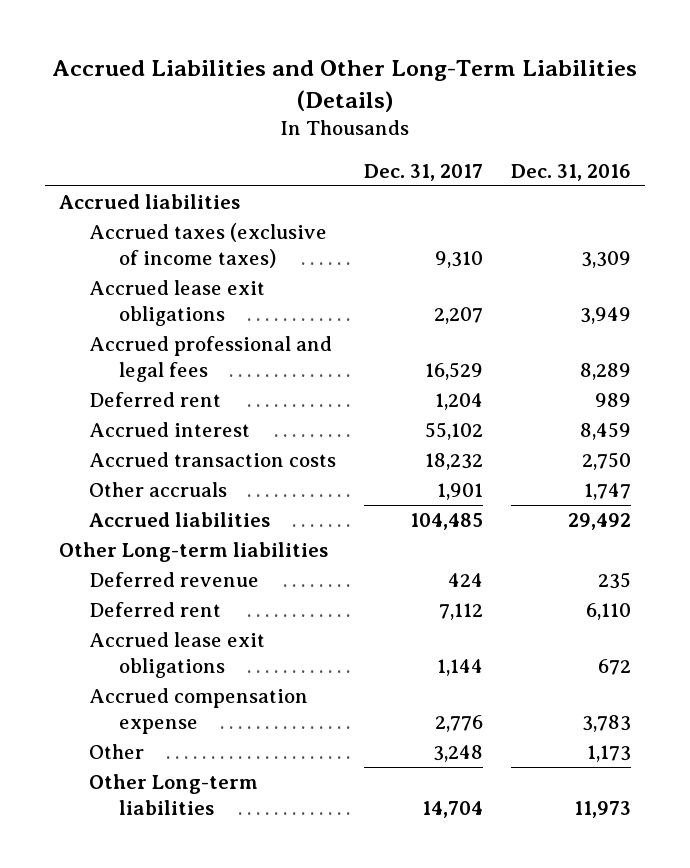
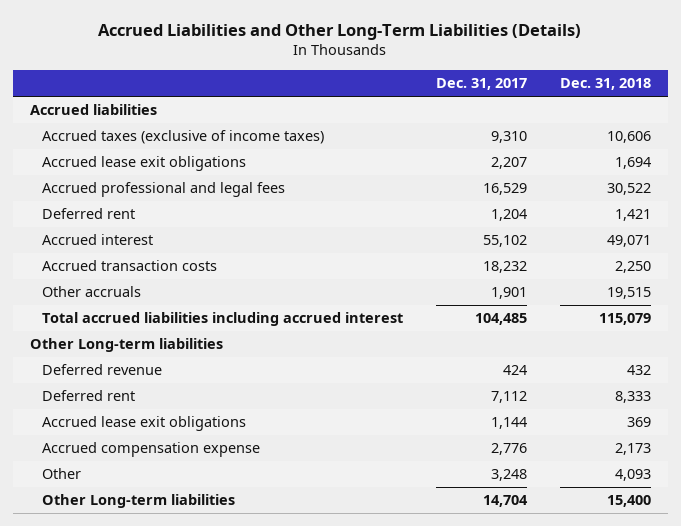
[511,163,632,181] Dec. 31, 2016 -> none
none -> [560,78,652,91] Dec. 31, 2018
[88,512,270,528] Accrued liabilities -> [42,312,404,327] Total accrued liabilities including accrued interest

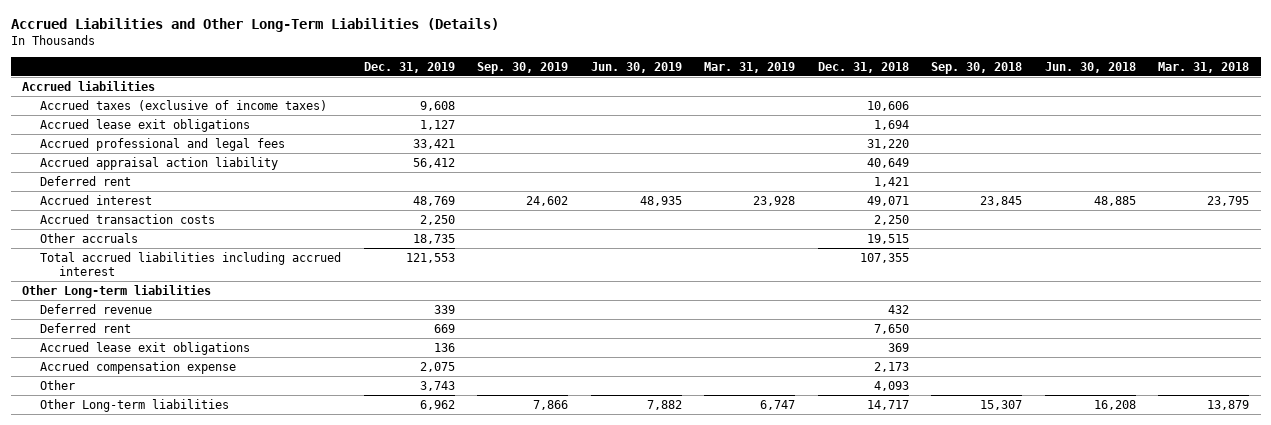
[436,78,528,91] Dec. 31, 2017 -> none
none -> [363,61,455,73] Dec. 31, 2019
none -> [477,61,569,74] Sep. 30, 2019
none -> [590,61,682,73] Jun. 30, 2019
none -> [704,61,796,73] Mar. 31, 2019
none -> [931,61,1023,74] Sep. 30, 2018
none -> [1044,61,1136,73] Jun. 30, 2018
none -> [1158,61,1250,73] Mar. 31, 2018
[607,183,652,196] 30,522 -> [866,138,909,149] 31,220
none -> [40,156,279,170] Accrued appraisal action liability
[599,313,652,326] 115,079 -> [859,252,909,263] 107,355
[615,391,652,404] 8,333 -> [873,323,909,334] 7,650
[607,495,652,508] 15,400 -> [866,399,909,410] 14,717

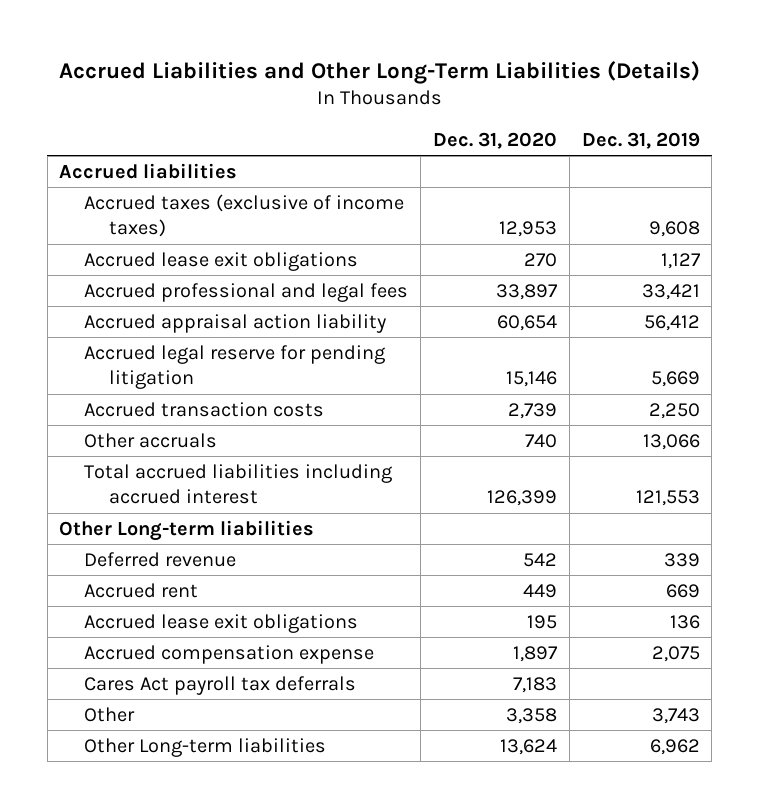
[477,61,569,74] Sep. 30, 2019 -> none
[590,61,682,73] Jun. 30, 2019 -> none
[704,61,796,73] Mar. 31, 2019 -> none
[817,61,909,73] Dec. 31, 2018 -> none
[931,61,1023,74] Sep. 30, 2018 -> none
[1044,61,1136,73] Jun. 30, 2018 -> none
[1158,61,1250,73] Mar. 31, 2018 -> none
none -> [432,131,557,149] Dec. 31, 2020
[40,175,132,186] Deferred rent -> none
[40,194,153,205] Accrued interest -> none
none -> [84,344,386,390] Accrued legal reserve for pending litigation
[412,233,455,244] 18,735 -> [642,433,700,450] 13,066
[40,322,132,333] Deferred rent -> [84,582,199,598] Accrued rent
none -> [84,675,357,695] Cares Act payroll tax deferrals

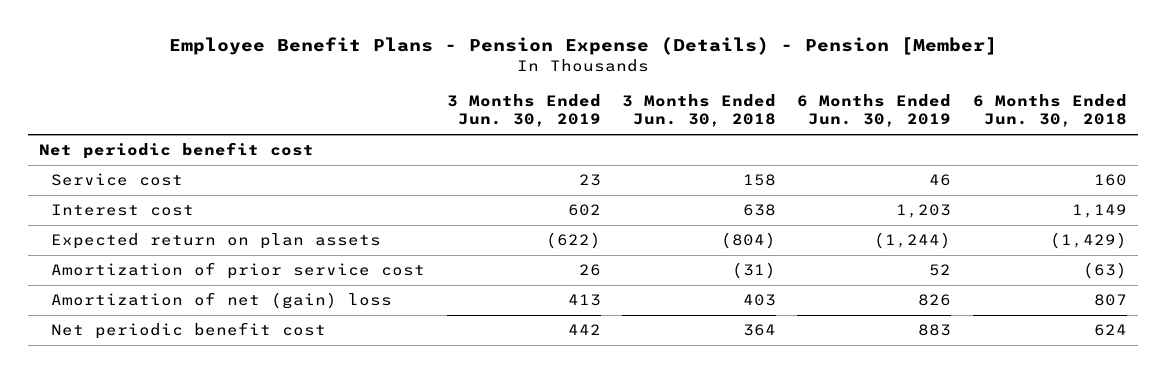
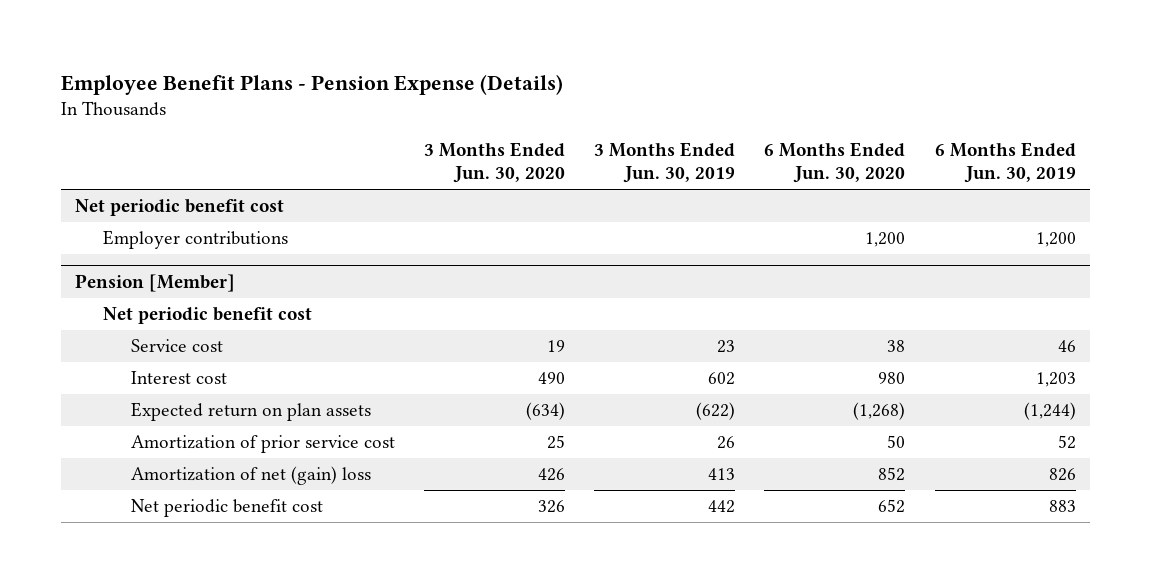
[168,36,997,55] Employee Benefit Plans - Pension Expense (Details) - Pension [Member] -> [60,73,563,95] Employee Benefit Plans - Pension Expense (Details)
[621,93,776,128] 3 Months Ended Jun. 30, 2018 -> none
[972,93,1127,128] 6 Months Ended Jun. 30, 2018 -> none
none -> [423,141,565,184] 3 Months Ended Jun. 30, 2020
none -> [764,141,906,184] 6 Months Ended Jun. 30, 2020
none -> [102,230,288,250] Employer contributions
none -> [75,273,236,292] Pension [Member]
none -> [102,307,312,325] Net periodic benefit cost

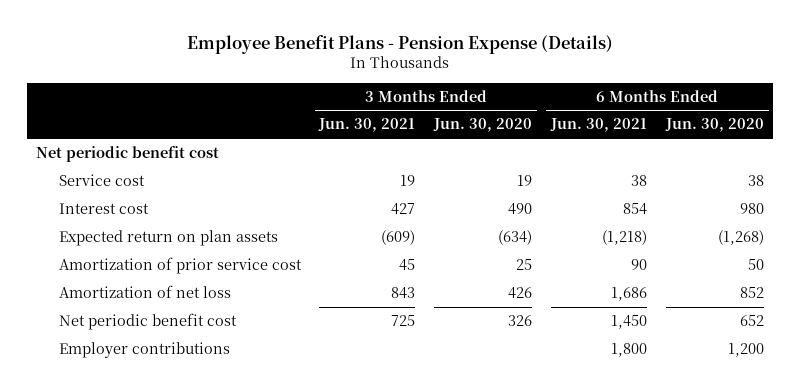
[594,141,736,184] 3 Months Ended Jun. 30, 2019 -> none
[934,141,1076,184] 6 Months Ended Jun. 30, 2019 -> none
none -> [318,118,416,133] Jun. 30, 2021
none -> [550,118,648,133] Jun. 30, 2021
[75,273,236,292] Pension [Member] -> none
[102,307,312,325] Net periodic benefit cost -> none
[130,466,371,486] Amortization of net (gain) loss -> [58,285,231,299] Amortization of net loss
[102,230,288,250] Employer contributions -> [58,342,230,359] Employer contributions

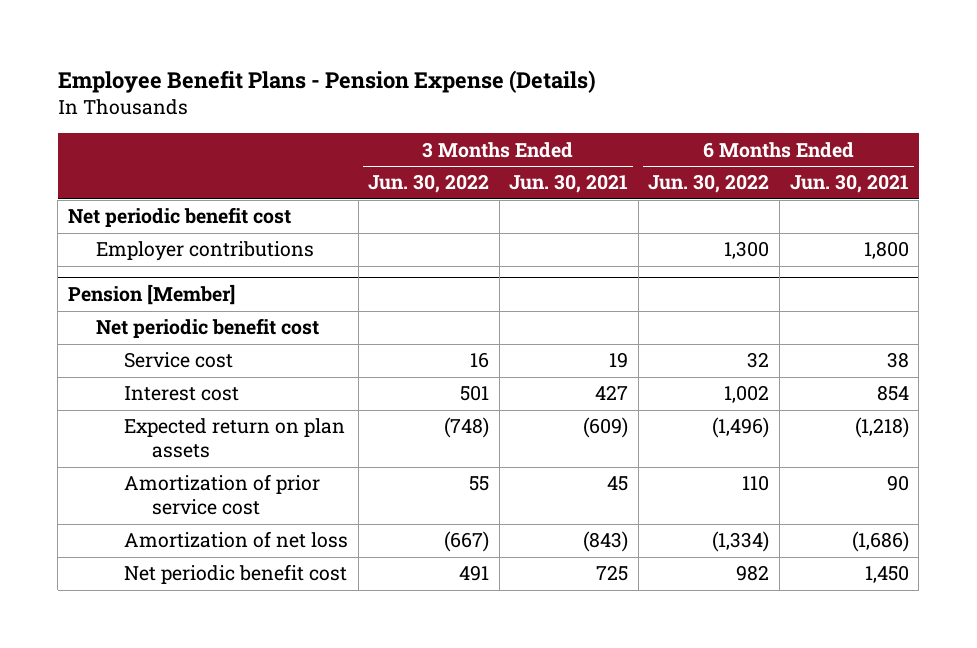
[433,118,533,133] Jun. 30, 2020 -> none
[664,118,764,133] Jun. 30, 2020 -> none
none -> [368,174,490,194] Jun. 30, 2022
none -> [648,174,770,194] Jun. 30, 2022
[58,342,230,359] Employer contributions -> [96,241,315,262] Employer contributions
none -> [67,284,235,306] Pension [Member]
none -> [96,318,320,339] Net periodic benefit cost
[391,287,416,300] 843 -> [583,531,629,553] (843)
[611,287,648,302] 1,686 -> [851,531,909,553] (1,686)

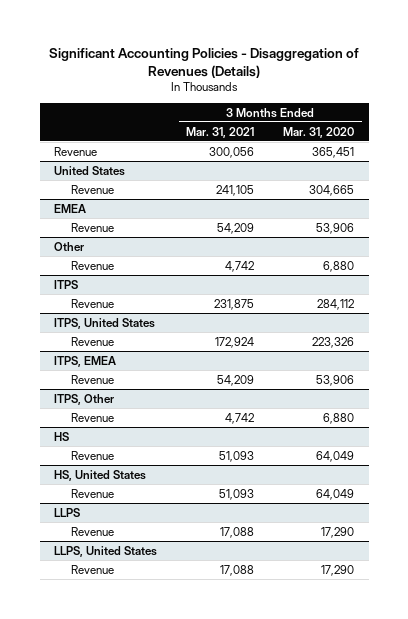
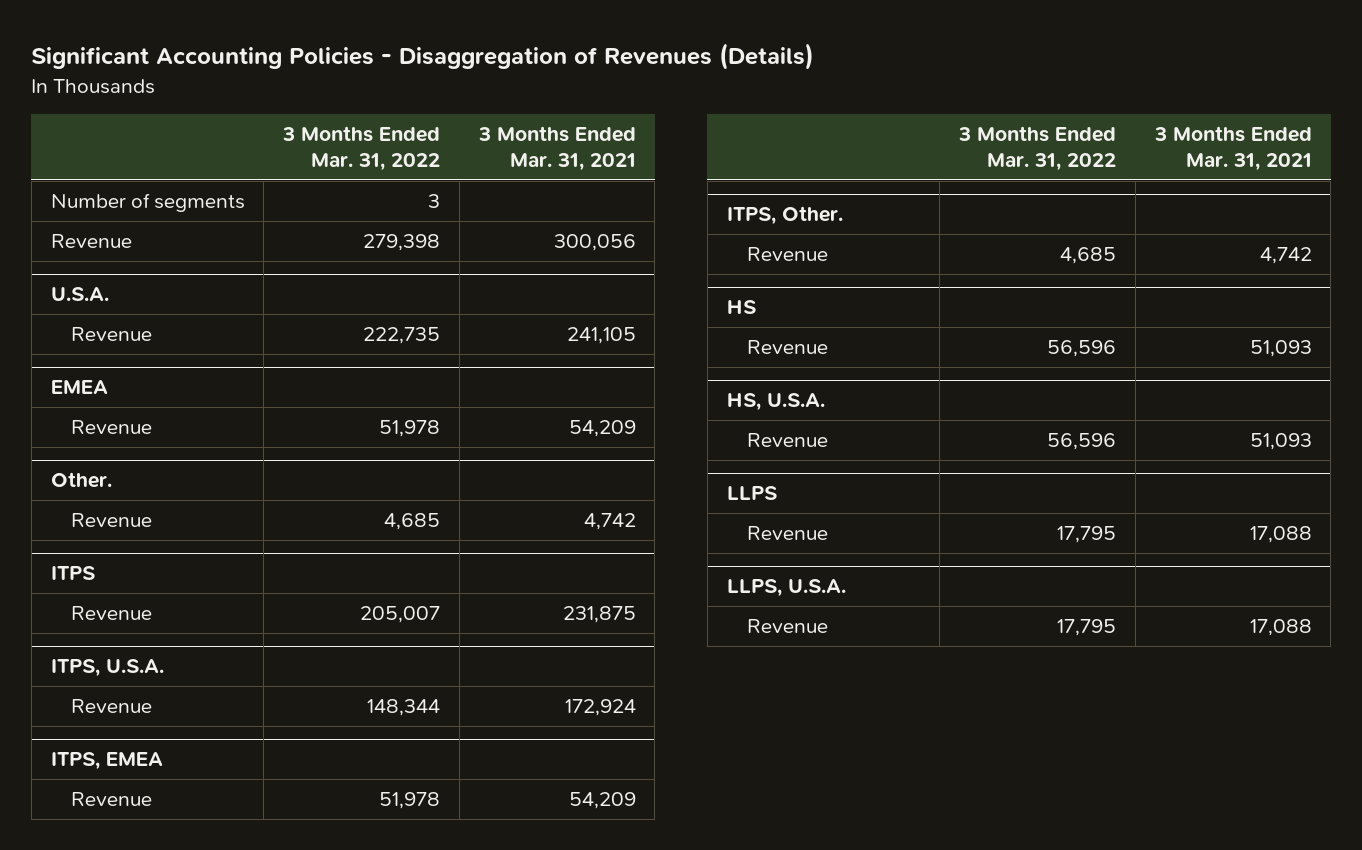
[283,126,355,138] Mar. 31, 2020 -> none
none -> [282,125,441,172] 3 Months Ended Mar. 31, 2022
none -> [50,192,245,212] Number of segments
[54,165,126,176] United States -> [50,287,109,302] U.S.A.
[54,241,85,251] Other -> [50,472,112,489] Other.
[54,317,156,329] ITPS, United States -> none
none -> [50,659,164,678] ITPS, U.S.A.
[54,393,115,405] ITPS, Other -> [726,206,843,226] ITPS, Other.
[54,469,147,481] HS, United States -> none
none -> [726,393,825,412] HS, U.S.A.
[54,545,158,557] LLPS, United States -> none
none -> [726,579,846,598] LLPS, U.S.A.

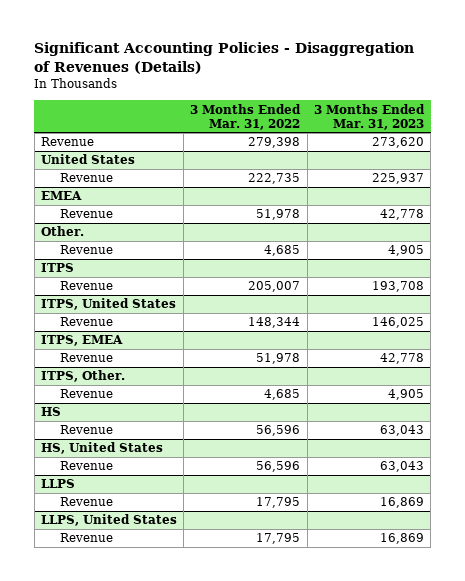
[477,125,636,172] 3 Months Ended Mar. 31, 2021 -> none
none -> [313,103,425,130] 3 Months Ended Mar. 31, 2023
[50,192,245,212] Number of segments -> none
[50,287,109,302] U.S.A. -> [40,154,135,165] United States
[50,659,164,678] ITPS, U.S.A. -> none
none -> [40,298,176,311] ITPS, United States
[726,393,825,412] HS, U.S.A. -> none
none -> [40,442,163,455] HS, United States
[726,579,846,598] LLPS, U.S.A. -> none
none -> [40,514,177,527] LLPS, United States

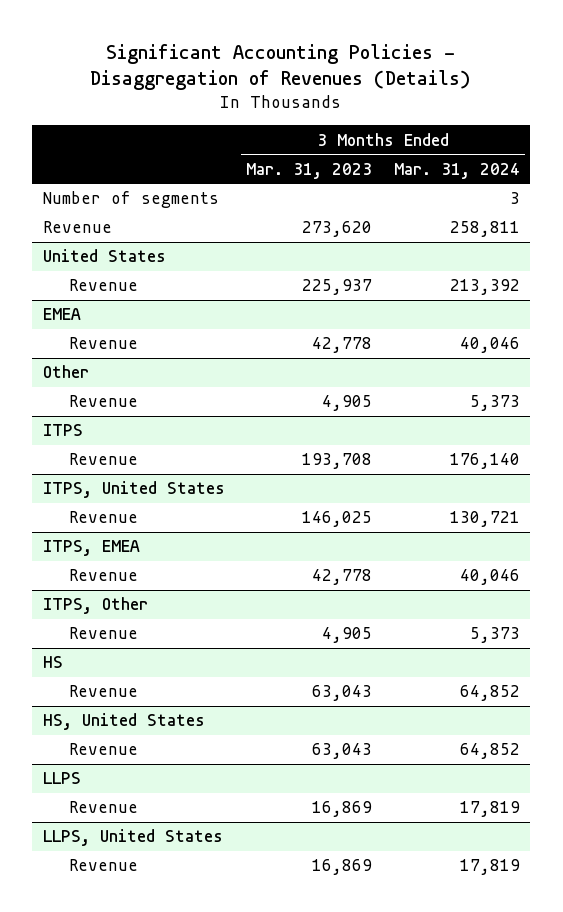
[190,103,302,130] 3 Months Ended Mar. 31, 2022 -> none
none -> [393,162,520,179] Mar. 31, 2024
none -> [42,191,219,209] Number of segments
[40,226,84,237] Other. -> [42,365,89,379] Other
[40,370,125,383] ITPS, Other. -> [42,597,148,615] ITPS, Other

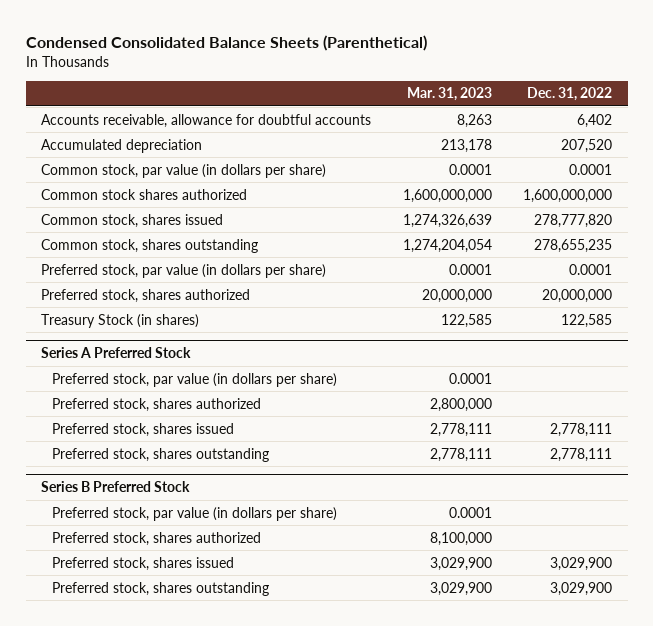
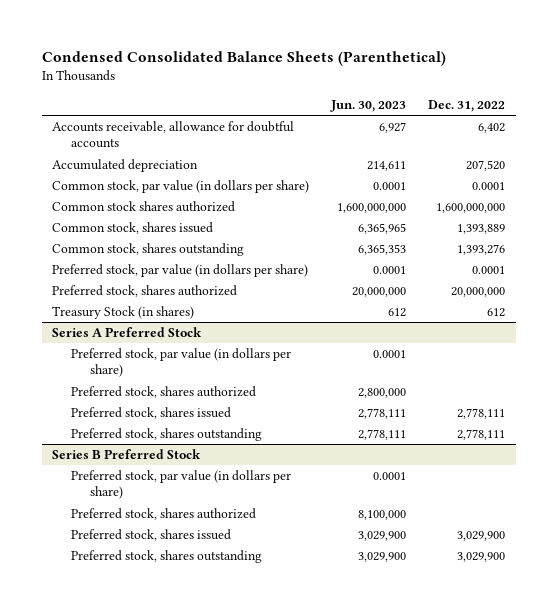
[406,87,492,102] Mar. 31, 2023 -> none
none -> [330,99,407,112] Jun. 30, 2023
[533,213,612,228] 278,777,820 -> [456,224,505,235] 1,393,889
[533,238,612,253] 278,655,235 -> [456,244,505,256] 1,393,276
[560,313,612,328] 122,585 -> [486,308,505,318] 612

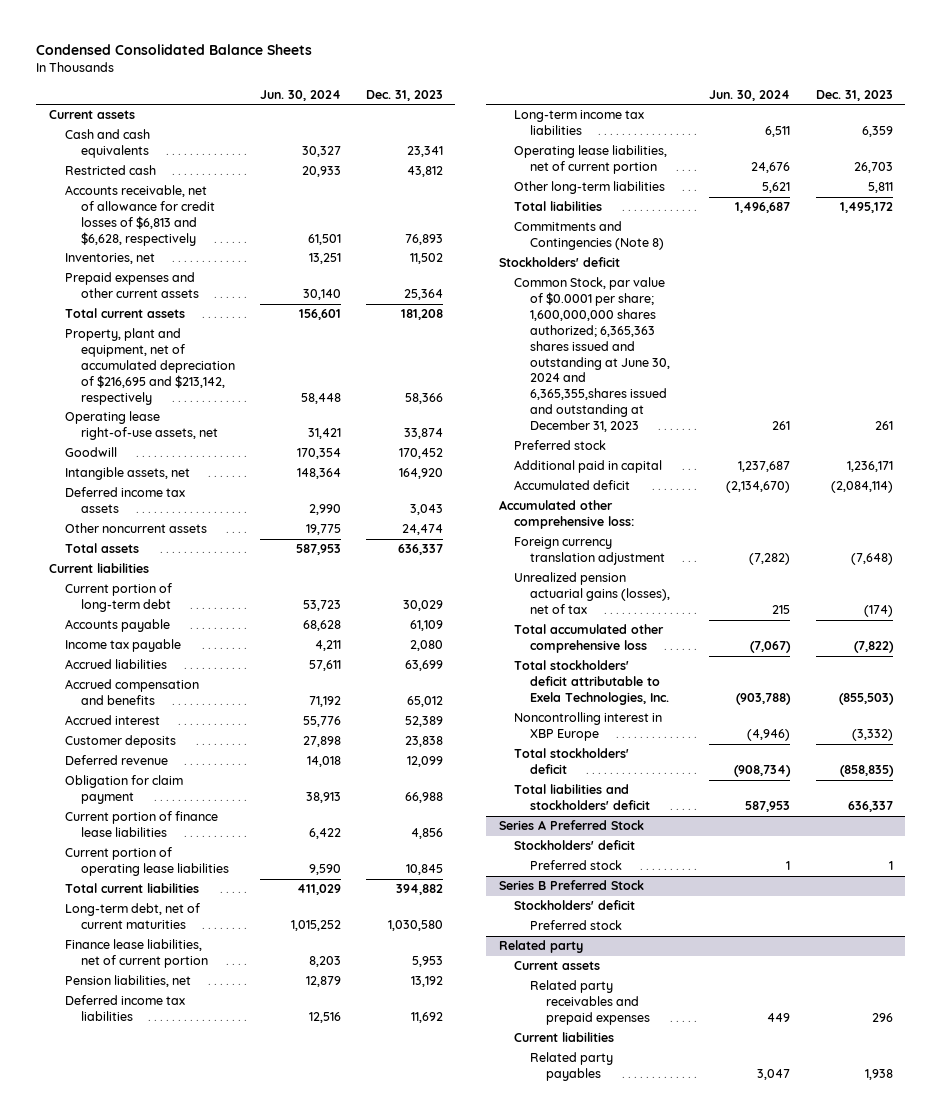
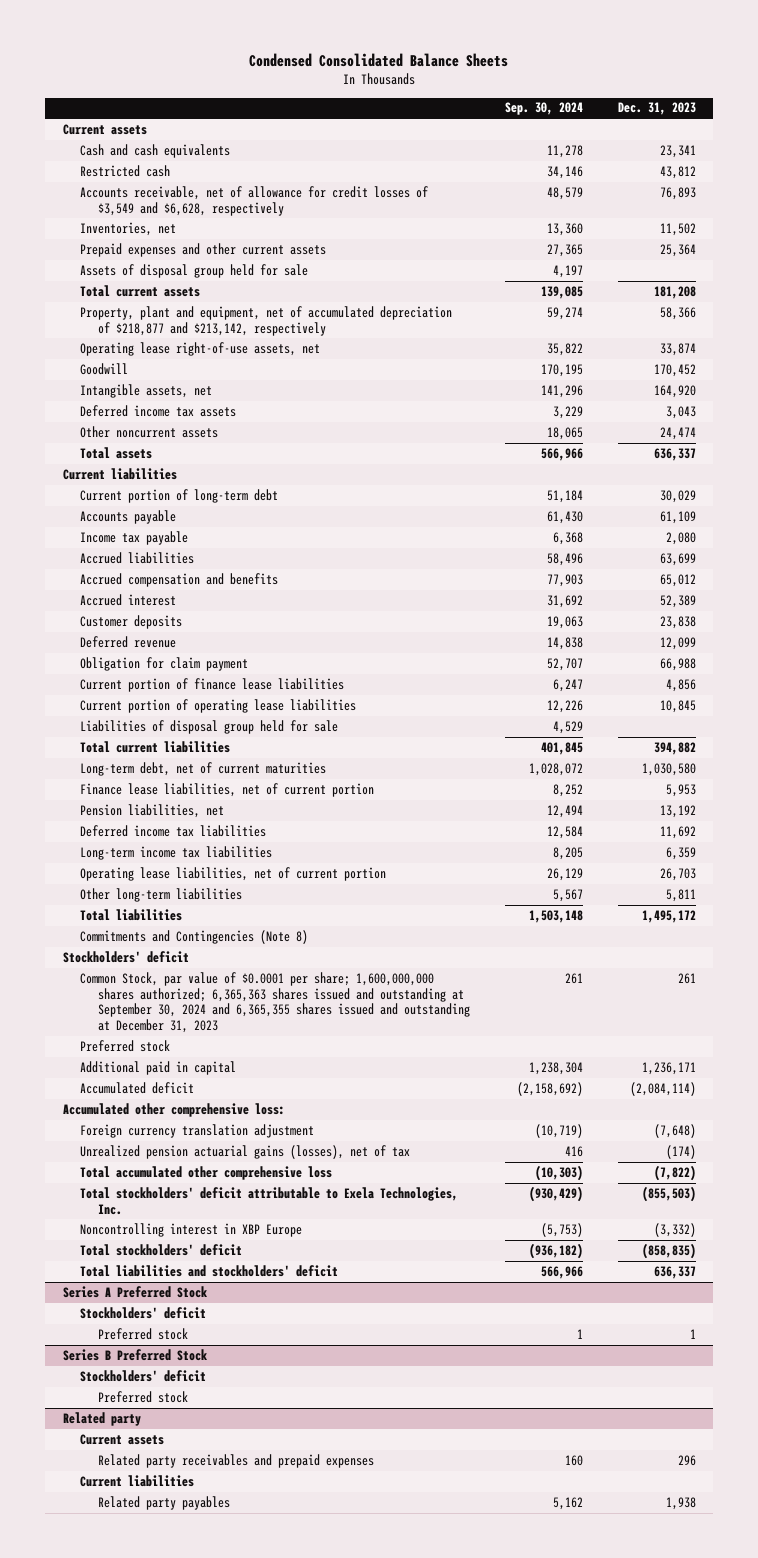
[259,89,341,101] Jun. 30, 2024 -> none
none -> [504,102,583,116] Sep. 30, 2024
[64,185,215,246] Accounts receivable, net of allowance for credit losses of $6,813 and $6,628, respectively -> [80,185,429,216] Accounts receivable, net of allowance for credit losses of $3,549 and $6,628, respectively
none -> [80,263,309,278] Assets of disposal group held for sale
[64,328,235,405] Property, plant and equipment, net of accumulated depreciation of $216,695 and $213,142, respectively -> [80,305,453,336] Property, plant and equipment, net of accumulated depreciation of $218,877 and $213,142, respectively
none -> [80,719,339,734] Liabilities of disposal group held for sale
[514,277,671,432] Common Stock, par value of $0.0001 per share; 1,600,000,000 shares authorized; 6,365,363 shares issued and outstanding at June 30, 2024 and 6,365,355,shares issued and outstanding at December 31, 2023 -> [80,971,471,1034] Common Stock, par value of $0.0001 per share; 1,600,000,000 shares authorized; 6,365,363 shares issued and outstanding at September 30, 2024 and 6,365,355 shares issued and outstanding at December 31, 2023

